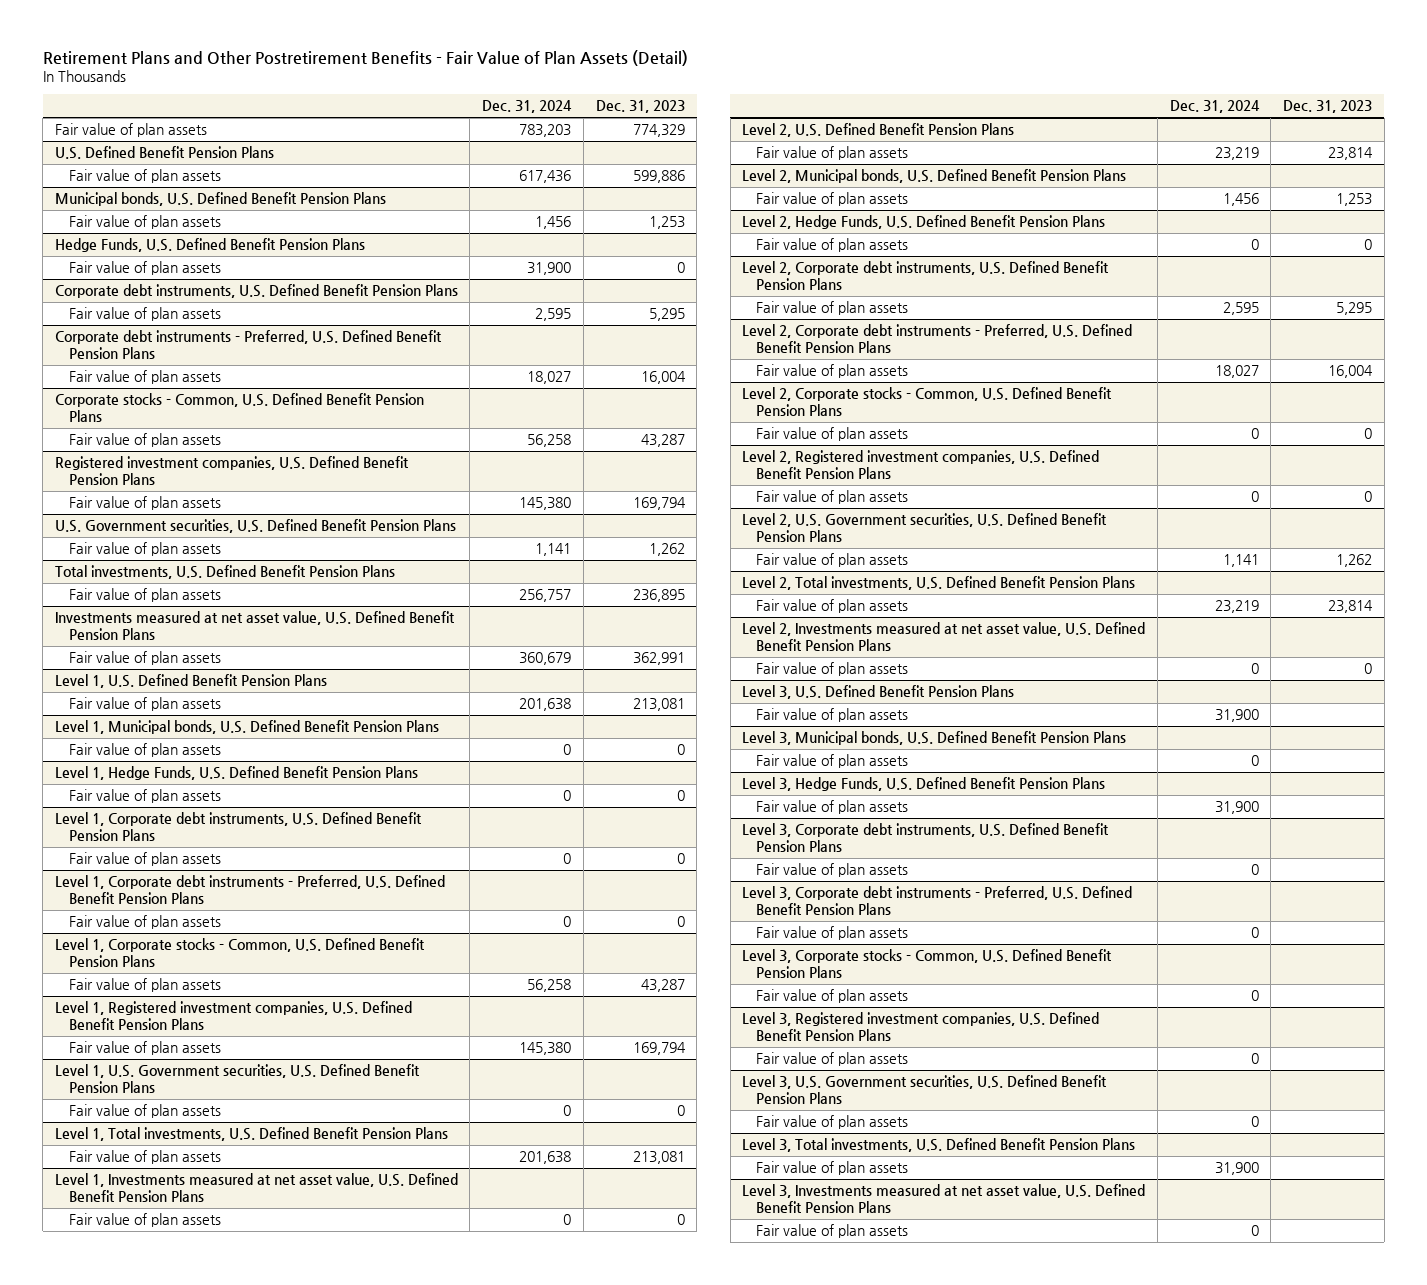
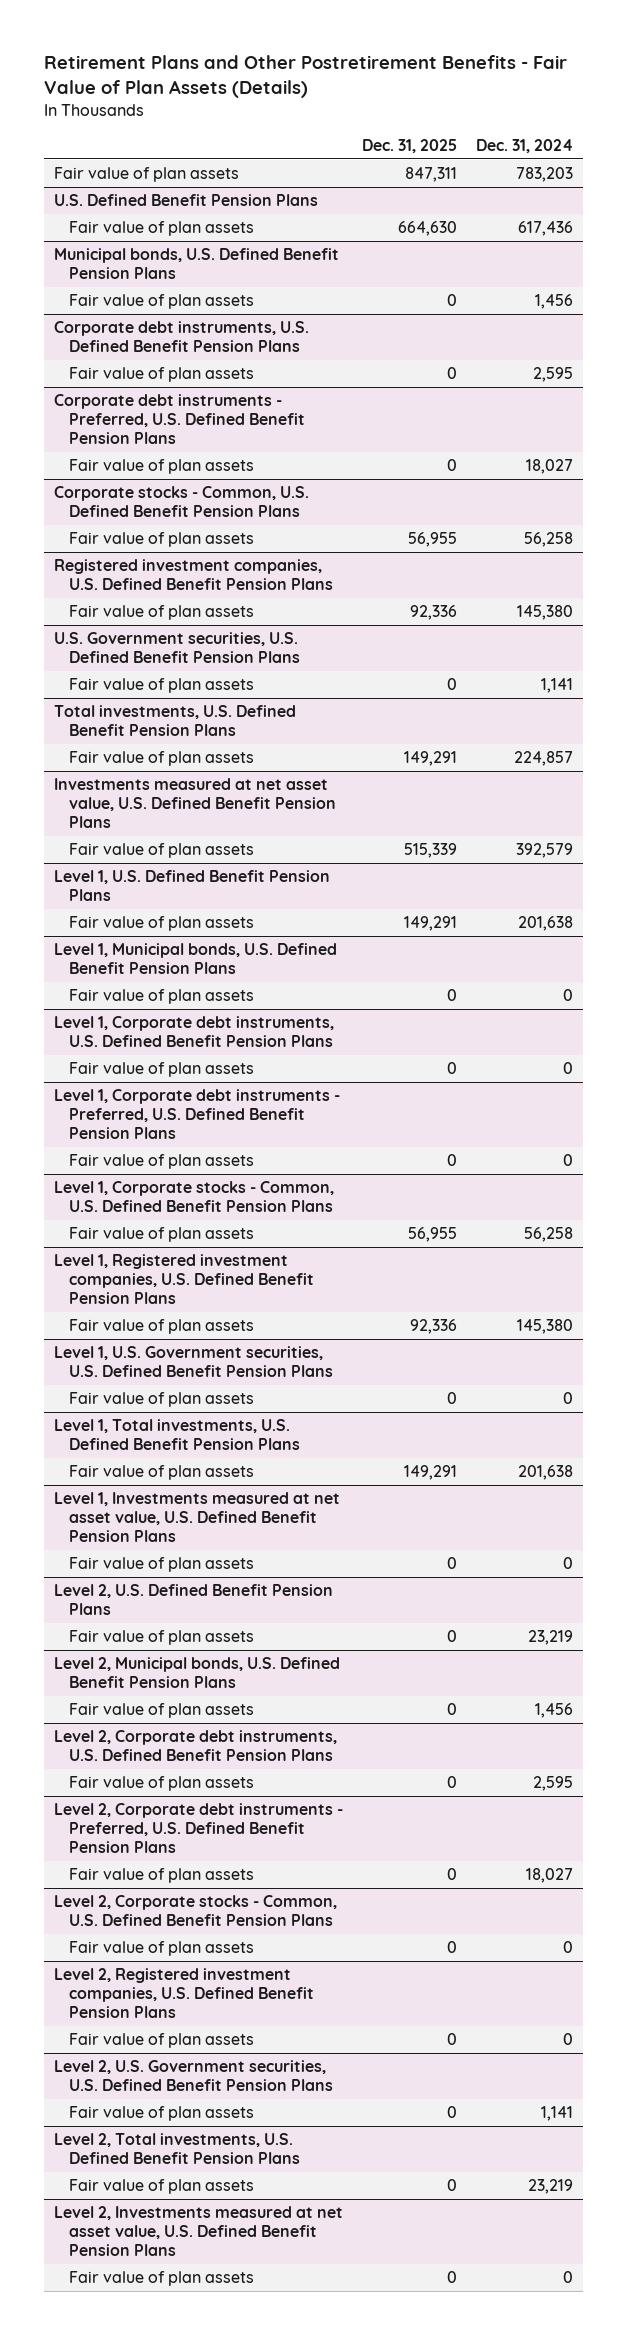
[42,50,688,67] Retirement Plans and Other Postretirement Benefits - Fair Value of Plan Assets (Detail) -> [44,55,568,99] Retirement Plans and Other Postretirement Benefits - Fair Value of Plan Assets (Details)
[595,100,685,114] Dec. 31, 2023 -> none
none -> [362,139,458,154] Dec. 31, 2025
[54,238,365,253] Hedge Funds, U.S. Defined Benefit Pension Plans -> none
[68,261,221,276] Fair value of plan assets -> none
[519,589,572,603] 256,757 -> [514,751,574,767] 224,857
[519,652,572,666] 360,679 -> [516,843,574,859] 392,579
[54,766,418,781] Level 1, Hedge Funds, U.S. Defined Benefit Pension Plans -> none
[68,789,221,804] Fair value of plan assets -> none
[742,215,1106,230] Level 2, Hedge Funds, U.S. Defined Benefit Pension Plans -> none
[756,238,909,253] Fair value of plan assets -> none
[742,685,1015,700] Level 3, U.S. Defined Benefit Pension Plans -> none
[756,708,909,723] Fair value of plan assets -> none
[742,731,1127,746] Level 3, Municipal bonds, U.S. Defined Benefit Pension Plans -> none
[756,754,909,769] Fair value of plan assets -> none
[742,777,1106,792] Level 3, Hedge Funds, U.S. Defined Benefit Pension Plans -> none
[756,800,909,815] Fair value of plan assets -> none
[742,823,1110,853] Level 3, Corporate debt instruments, U.S. Defined Benefit Pension Plans -> none
[756,863,909,878] Fair value of plan assets -> none
[742,886,1133,916] Level 3, Corporate debt instruments - Preferred, U.S. Defined Benefit Pension Plans -> none
[756,926,909,941] Fair value of plan assets -> none
[742,949,1113,979] Level 3, Corporate stocks - Common, U.S. Defined Benefit Pension Plans -> none
[756,989,909,1004] Fair value of plan assets -> none
[742,1012,1100,1042] Level 3, Registered investment companies, U.S. Defined Benefit Pension Plans -> none
[756,1052,909,1067] Fair value of plan assets -> none
[742,1075,1108,1105] Level 3, U.S. Government securities, U.S. Defined Benefit Pension Plans -> none
[756,1115,909,1130] Fair value of plan assets -> none
[742,1138,1136,1153] Level 3, Total investments, U.S. Defined Benefit Pension Plans -> none
[756,1161,909,1176] Fair value of plan assets -> none
[742,1184,1146,1214] Level 3, Investments measured at net asset value, U.S. Defined Benefit Pension Plans -> none
[756,1224,909,1239] Fair value of plan assets -> none

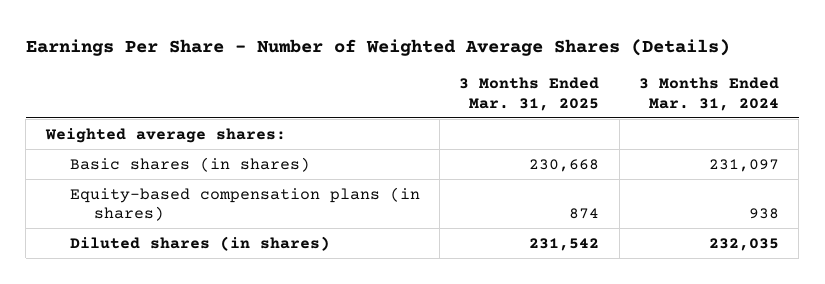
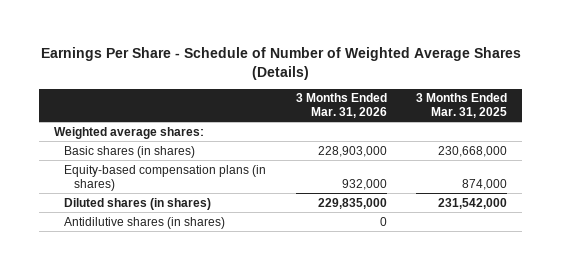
[25,38,730,56] Earnings Per Share - Number of Weighted Average Shares (Details) -> [40,46,521,80] Earnings Per Share - Schedule of Number of Weighted Average Shares (Details)
[638,76,779,111] 3 Months Ended Mar. 31, 2024 -> none
none -> [295,93,387,119] 3 Months Ended Mar. 31, 2026
[529,158,600,172] 230,668 -> [438,145,508,157] 230,668,000
[569,208,600,220] 874 -> [462,178,508,190] 874,000
[529,237,600,251] 231,542 -> [438,197,508,209] 231,542,000
none -> [63,216,225,229] Antidilutive shares (in shares)

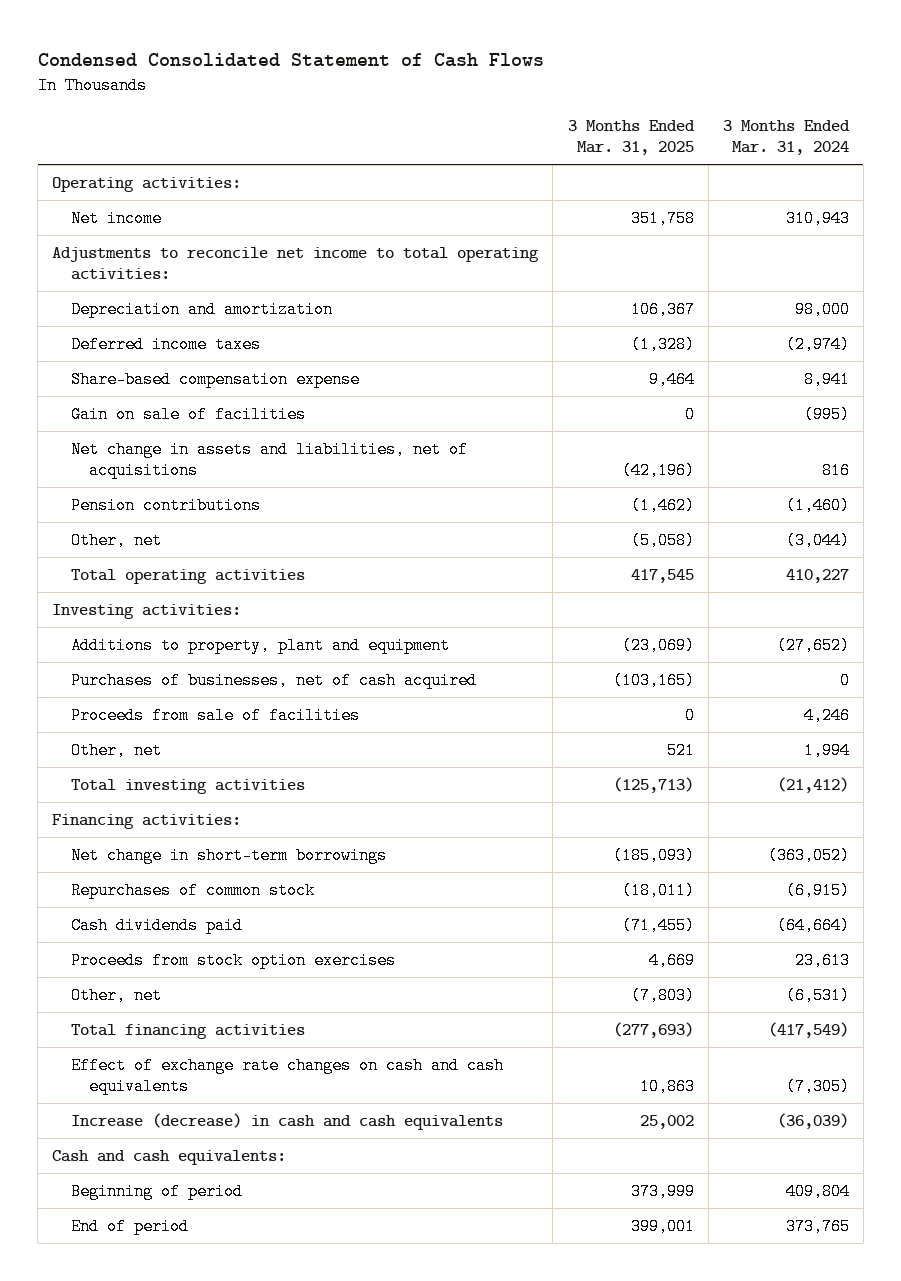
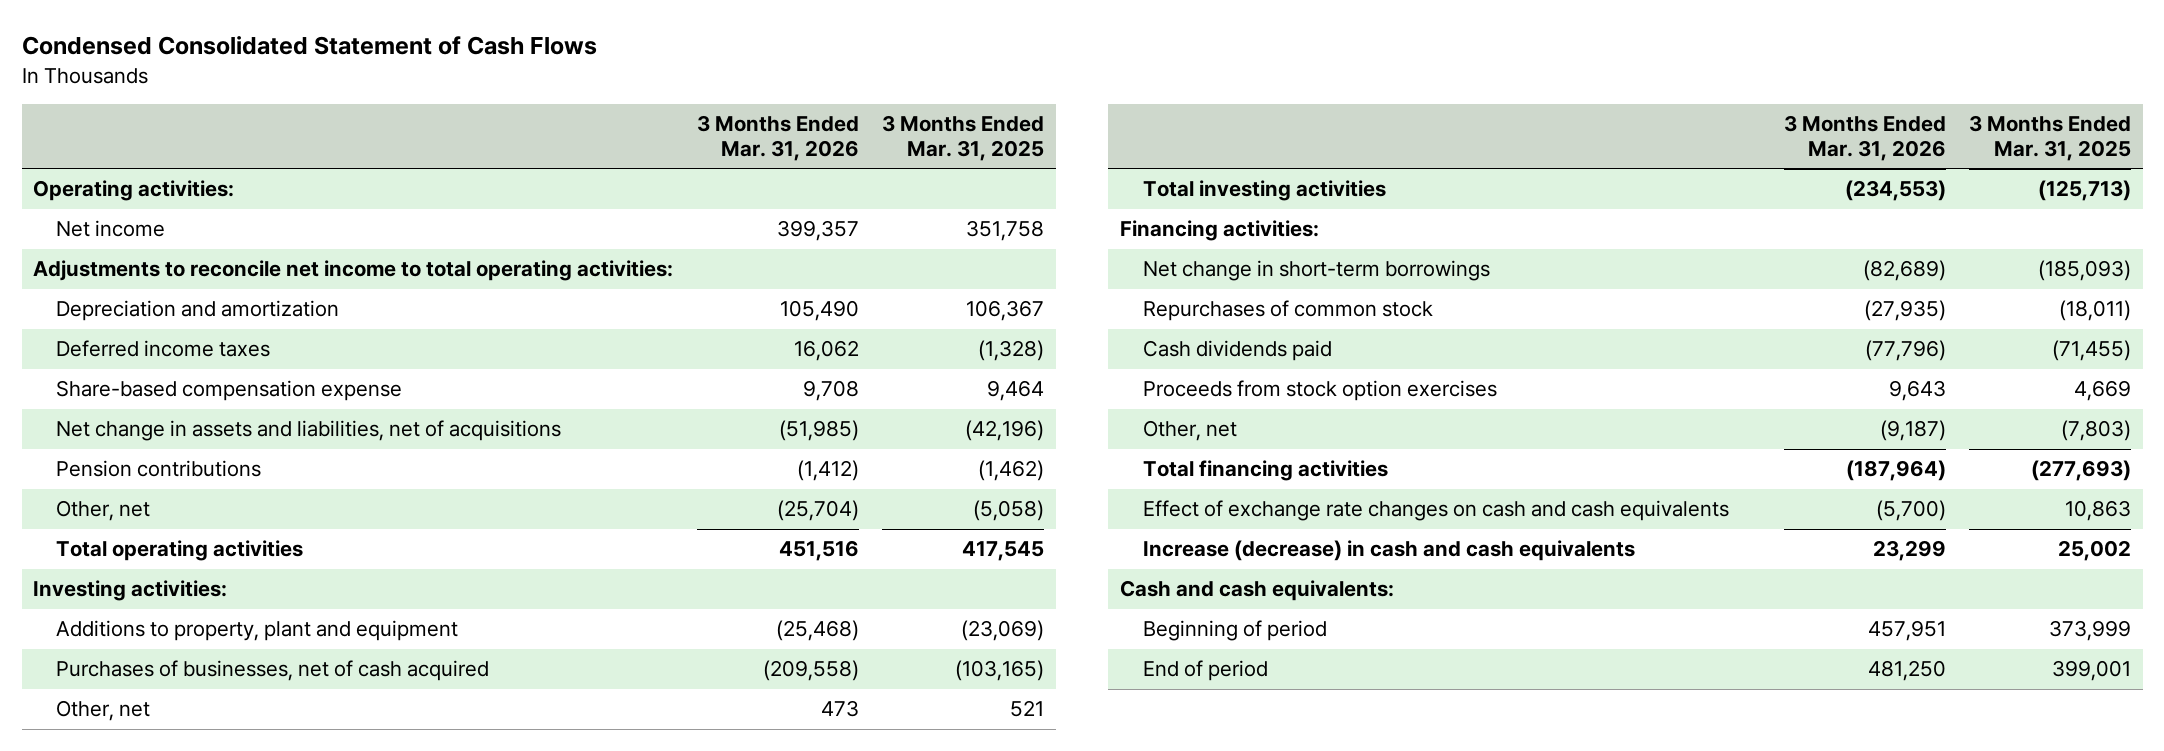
[722,120,850,156] 3 Months Ended Mar. 31, 2024 -> none
none -> [696,115,859,161] 3 Months Ended Mar. 31, 2026
[70,406,306,424] Gain on sale of facilities -> none
[70,707,360,725] Proceeds from sale of facilities -> none

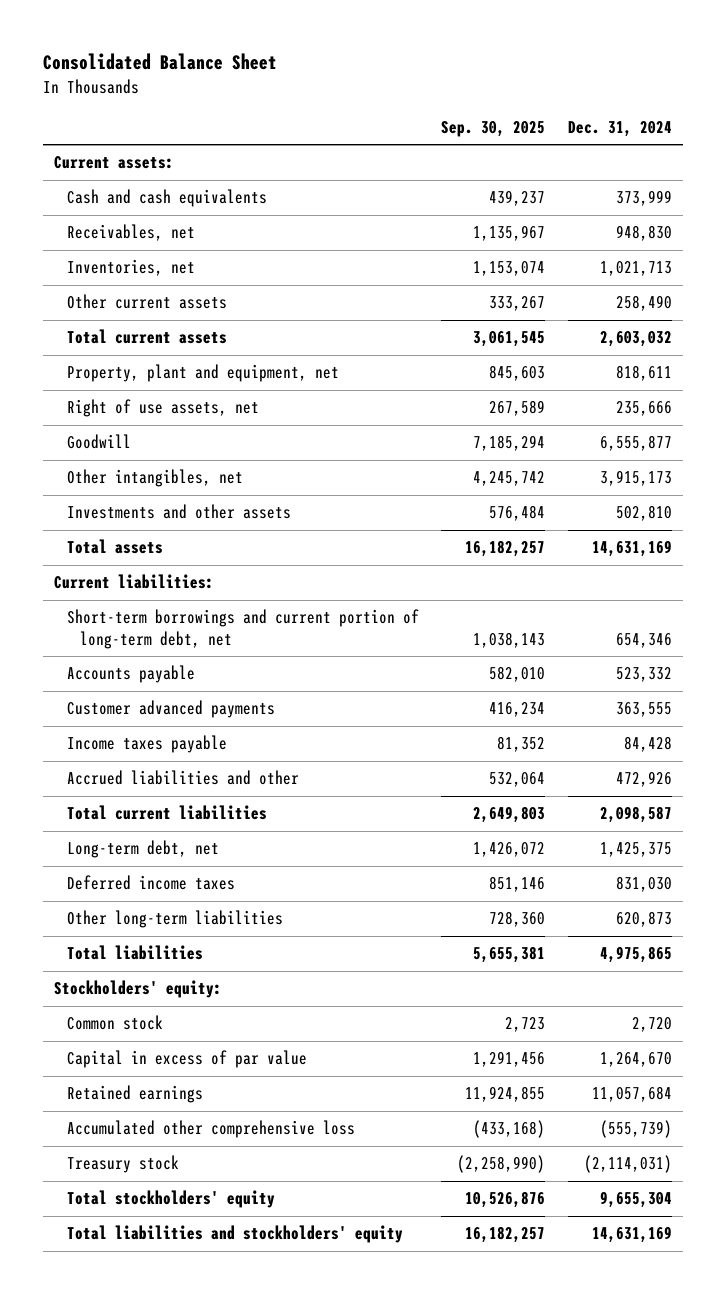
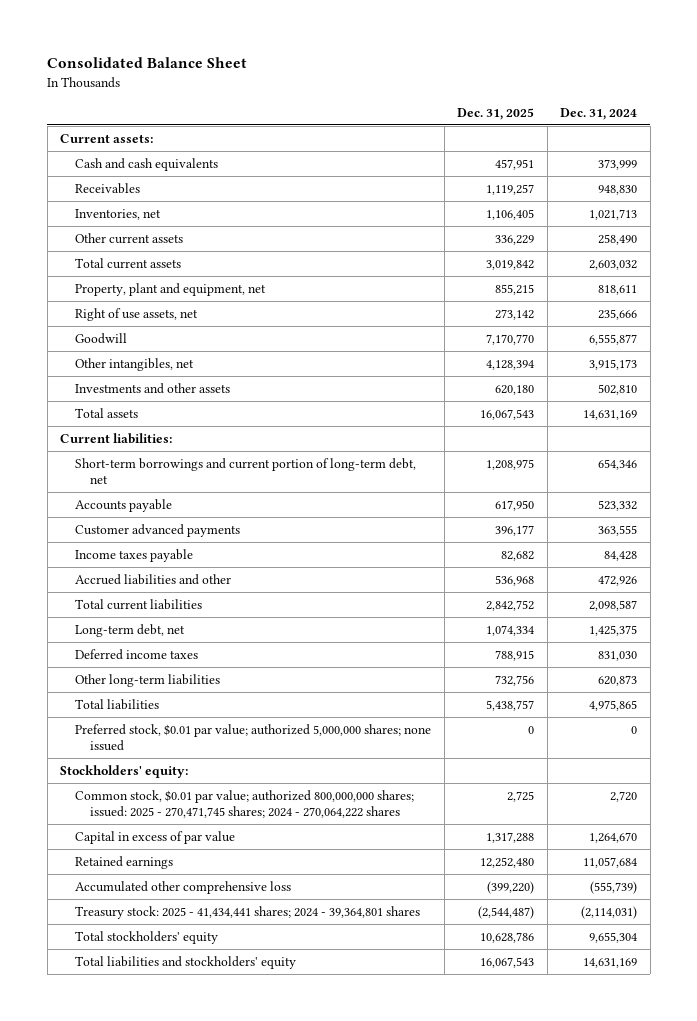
[441,121,546,138] Sep. 30, 2025 -> none
none -> [457,107,535,120] Dec. 31, 2025
[66,224,195,242] Receivables, net -> [75,182,141,194] Receivables
none -> [75,723,432,752] Preferred stock, $0.01 par value; authorized 5,000,000 shares; none issued
[66,1015,163,1031] Common stock -> [75,789,415,819] Common stock, $0.01 par value; authorized 800,000,000 shares; issued: 2025 - 270,471,745 shares; 2024 - 270,064,222 shares
[66,1155,179,1174] Treasury stock -> [75,905,421,919] Treasury stock: 2025 - 41,434,441 shares; 2024 - 39,364,801 shares

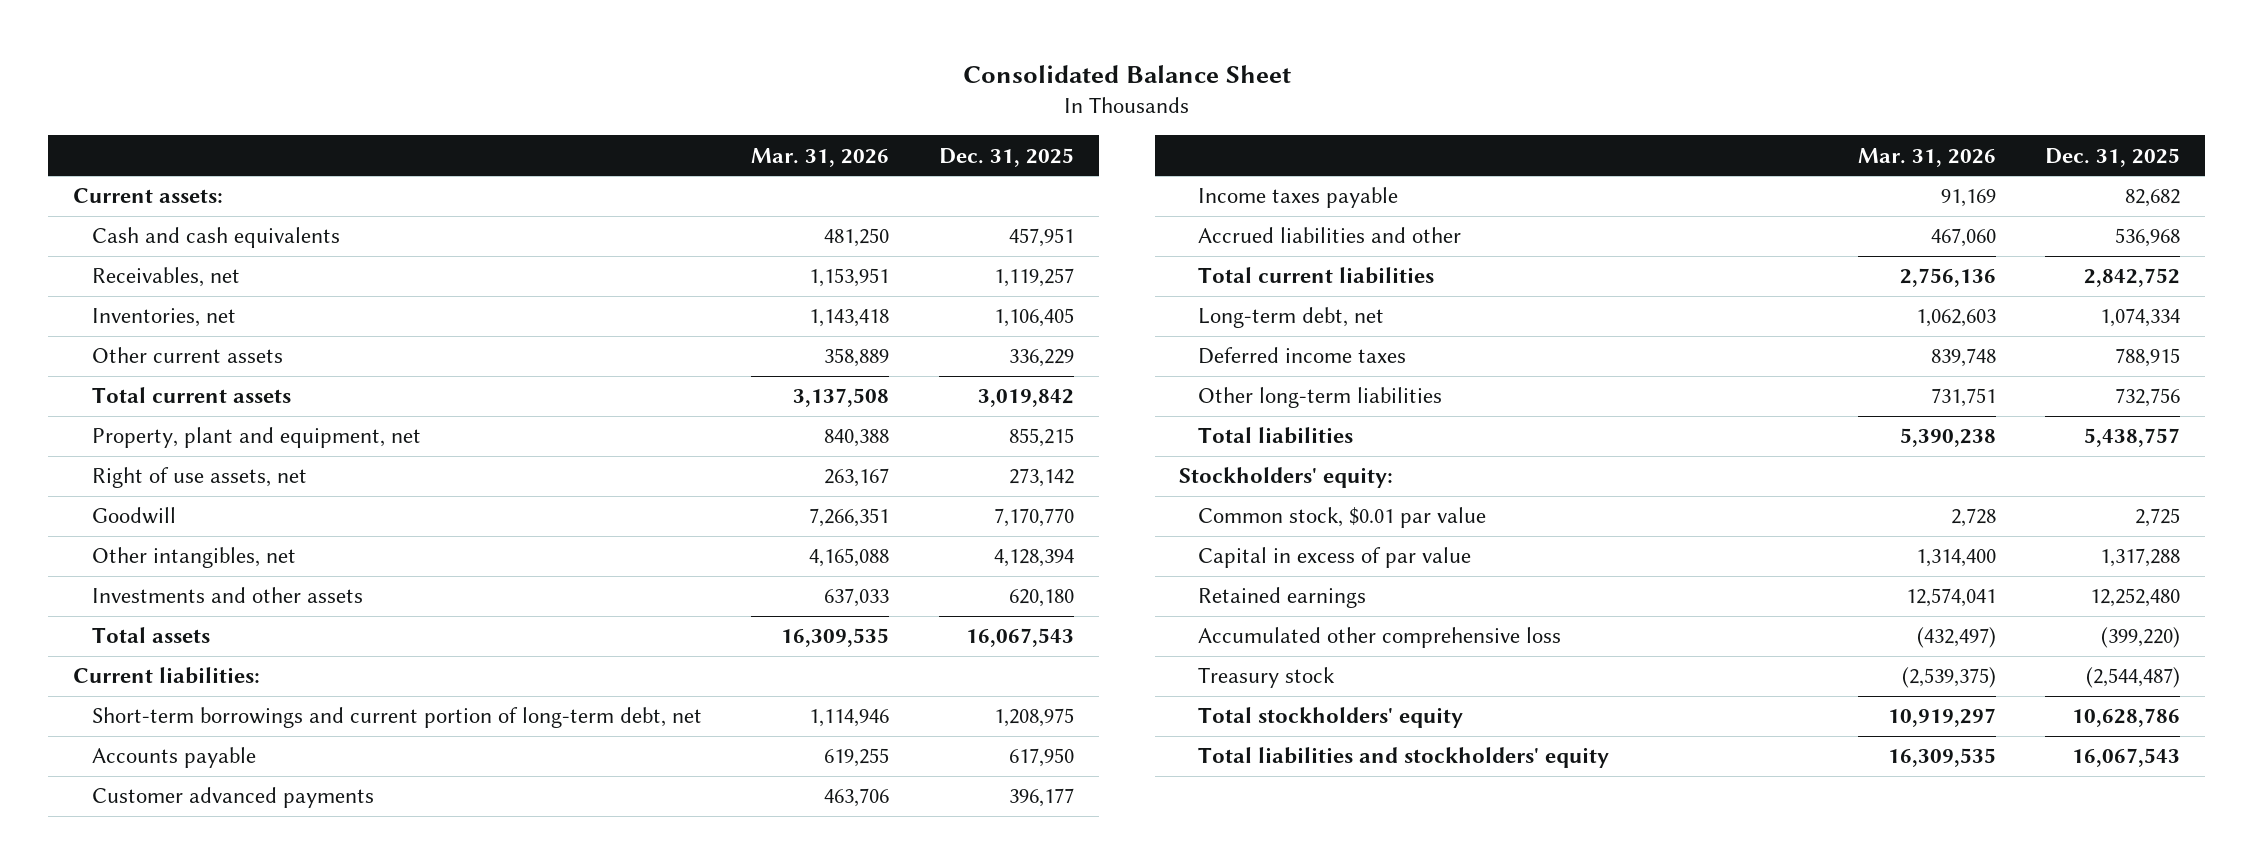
[560,107,638,120] Dec. 31, 2024 -> none
none -> [751,147,890,167] Mar. 31, 2026
[75,182,141,194] Receivables -> [91,267,240,288] Receivables, net
[75,723,432,752] Preferred stock, $0.01 par value; authorized 5,000,000 shares; none issued -> none
[75,789,415,819] Common stock, $0.01 par value; authorized 800,000,000 shares; issued: 2025 - 270,471,745 shares; 2024 - 270,064,222 shares -> [1198,507,1487,529] Common stock, $0.01 par value
[75,905,421,919] Treasury stock: 2025 - 41,434,441 shares; 2024 - 39,364,801 shares -> [1198,667,1336,689] Treasury stock

